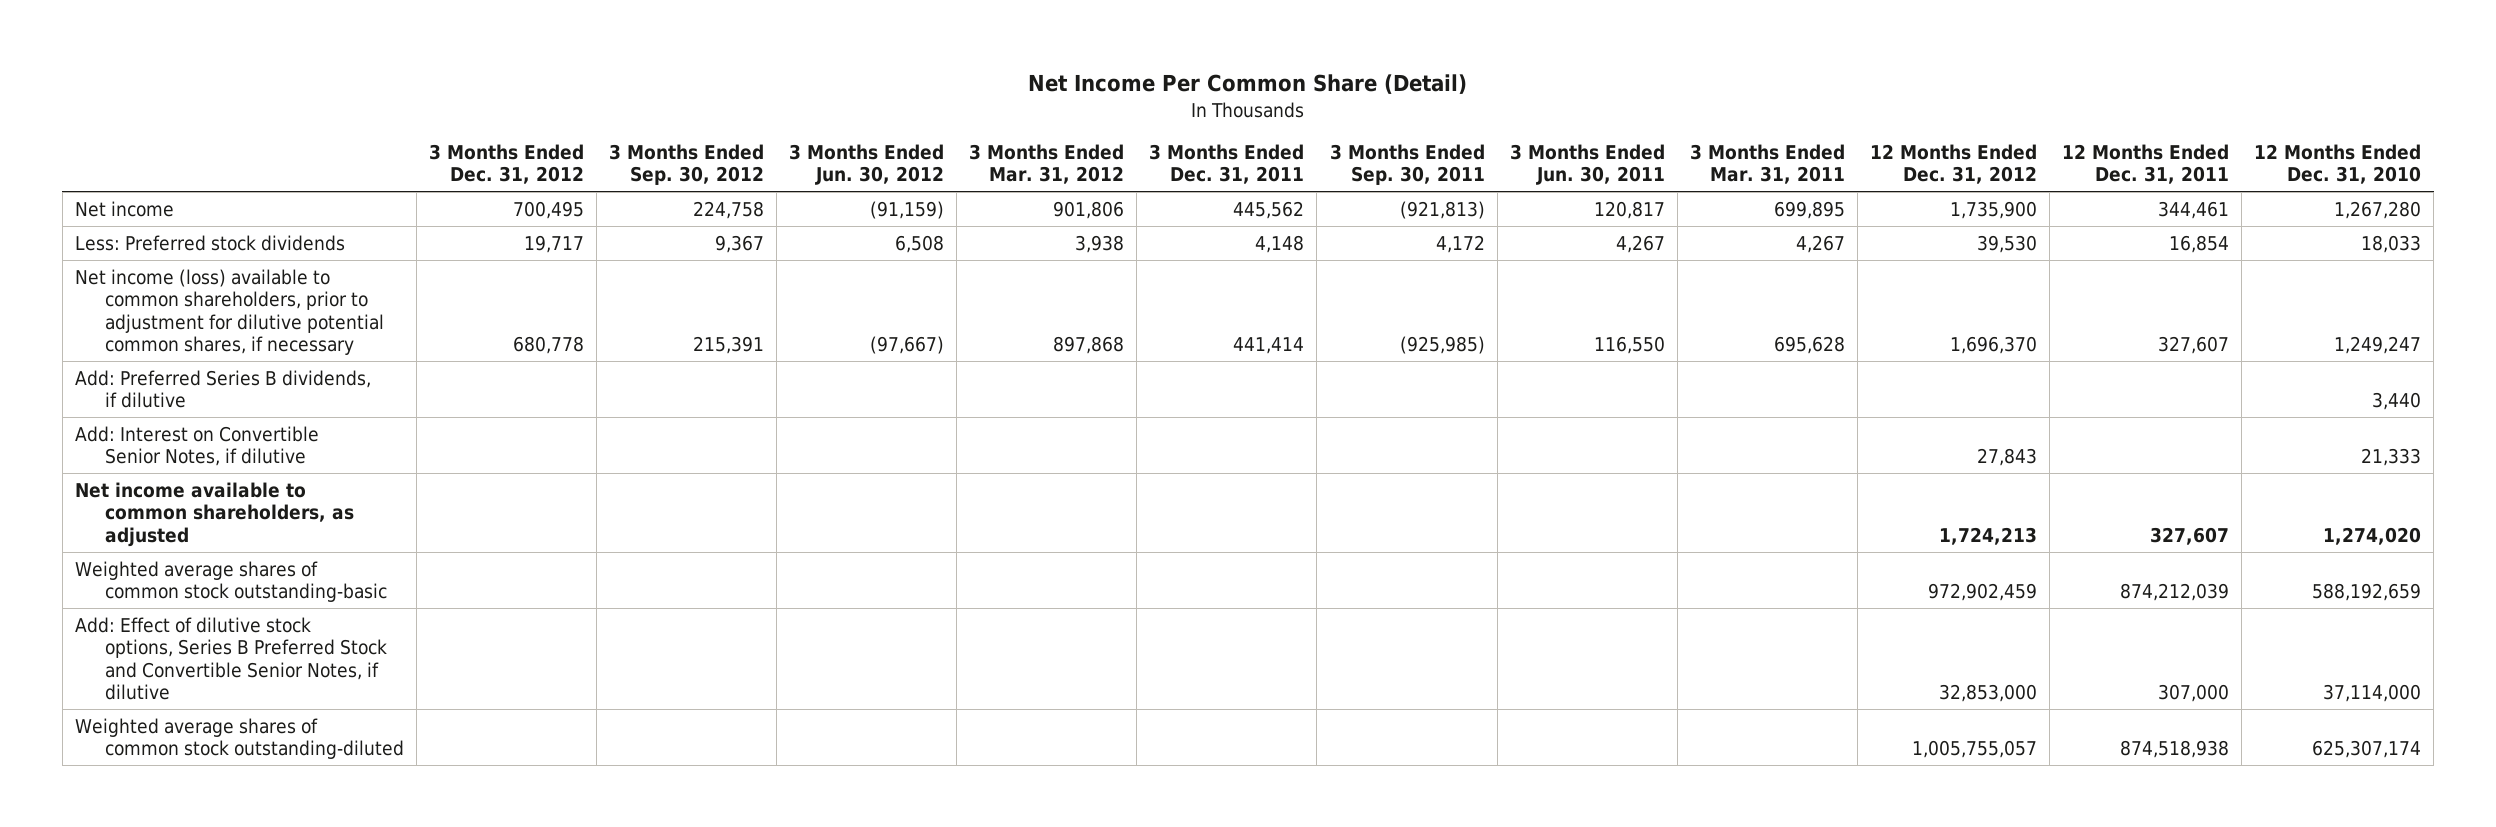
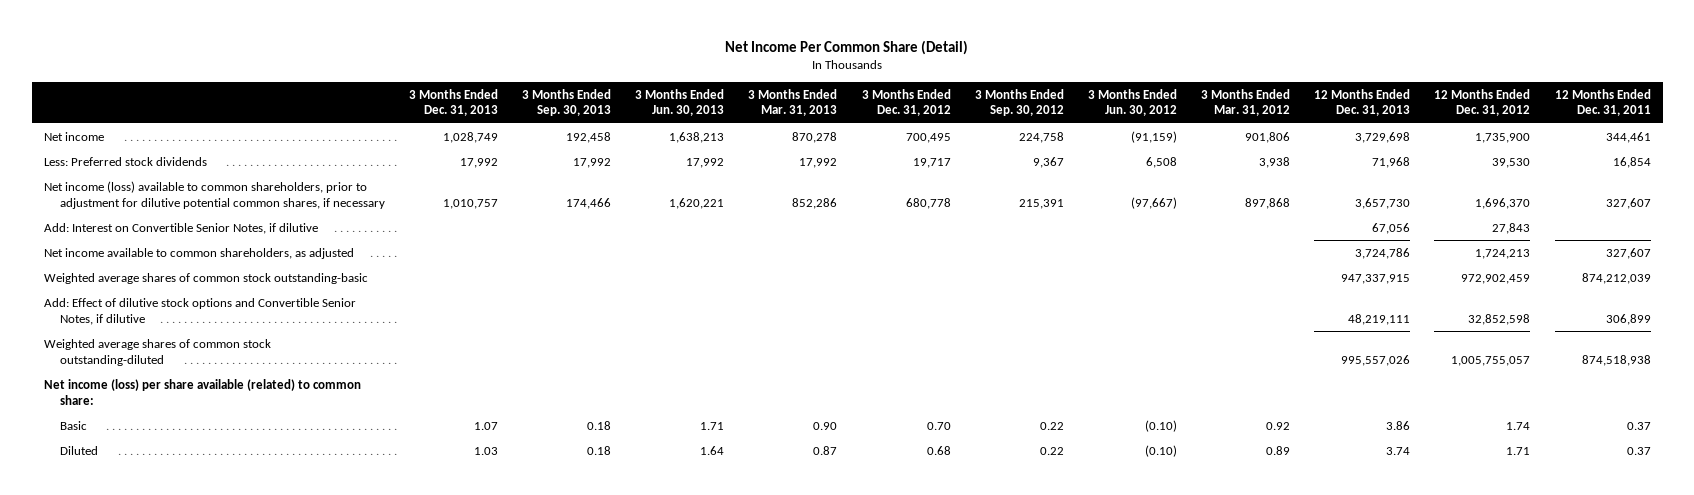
[1149,143,1305,185] 3 Months Ended Dec. 31, 2011 -> none
[1329,143,1485,186] 3 Months Ended Sep. 30, 2011 -> none
[1509,143,1665,186] 3 Months Ended Jun. 30, 2011 -> none
[1689,143,1845,185] 3 Months Ended Mar. 31, 2011 -> none
[2254,143,2422,185] 12 Months Ended Dec. 31, 2010 -> none
none -> [408,88,498,117] 3 Months Ended Dec. 31, 2013
none -> [522,88,612,117] 3 Months Ended Sep. 30, 2013
none -> [635,88,725,117] 3 Months Ended Jun. 30, 2013
none -> [748,88,838,117] 3 Months Ended Mar. 31, 2013
none -> [1314,88,1411,117] 12 Months Ended Dec. 31, 2013
[74,369,371,409] Add: Preferred Series B dividends, if dilutive -> none
[74,616,387,701] Add: Effect of dilutive stock options, Series B Preferred Stock and Convertible Senior Notes, if dilutive -> [43,297,356,325] Add: Effect of dilutive stock options and Convertible Senior Notes, if dilutive
[1938,684,2037,703] 32,853,000 -> [1468,313,1531,325] 32,852,598
[2158,684,2230,703] 307,000 -> [1605,313,1651,325] 306,899
none -> [43,378,361,405] Net income (loss) per share available (related) to common share:
none -> [59,420,87,430] Basic
none -> [59,445,98,455] Diluted

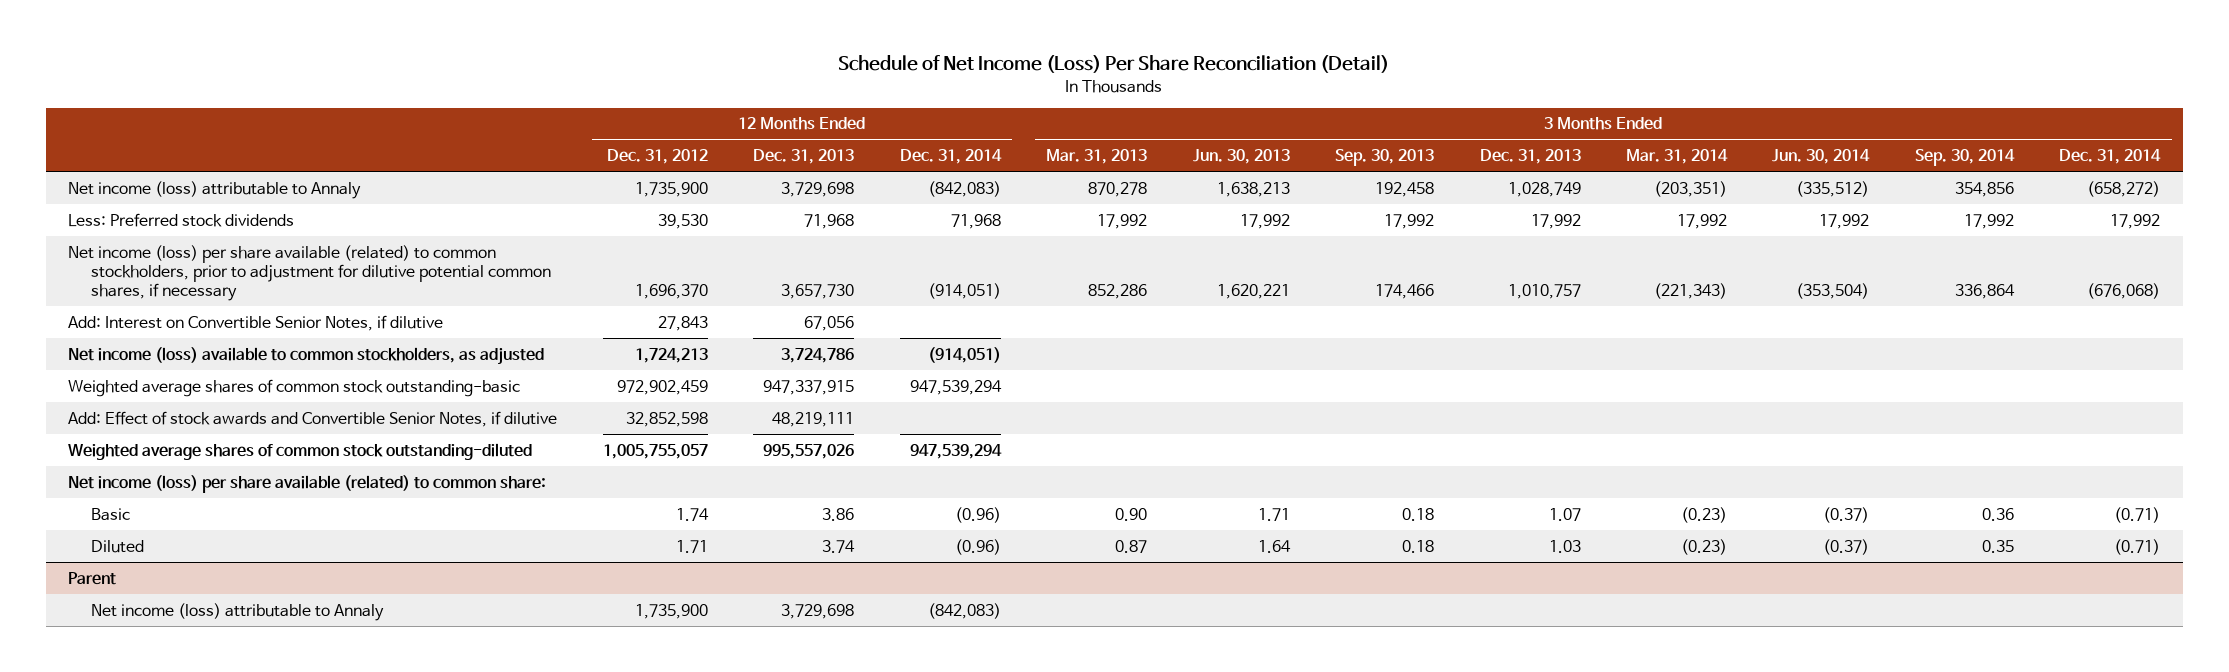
[725,39,969,55] Net Income Per Common Share (Detail) -> [838,55,1390,74] Schedule of Net Income (Loss) Per Share Reconciliation (Detail)
[861,88,951,117] 3 Months Ended Dec. 31, 2012 -> none
[974,88,1064,117] 3 Months Ended Sep. 30, 2012 -> none
[1087,88,1177,117] 3 Months Ended Jun. 30, 2012 -> none
[1201,88,1291,117] 3 Months Ended Mar. 31, 2012 -> none
[1554,88,1651,117] 12 Months Ended Dec. 31, 2011 -> none
none -> [899,148,1002,164] Dec. 31, 2014
none -> [1626,148,1729,164] Mar. 31, 2014
none -> [1772,148,1871,164] Jun. 30, 2014
none -> [1914,148,2015,166] Sep. 30, 2014
none -> [2059,148,2162,164] Dec. 31, 2014
[43,131,104,141] Net income -> [68,180,362,199] Net income (loss) attributable to Annaly
[43,180,385,209] Net income (loss) available to common shareholders, prior to adjustment for dilutive potential common shares, if necessary -> [68,244,551,301] Net income (loss) per share available (related) to common stockholders, prior to adjustment for dilutive potential common shares, if necessary
[43,247,354,259] Net income available to common shareholders, as adjusted -> [68,346,545,365] Net income (loss) available to common stockholders, as adjusted
[43,297,356,325] Add: Effect of dilutive stock options and Convertible Senior Notes, if dilutive -> [68,410,558,427] Add: Effect of stock awards and Convertible Senior Notes, if dilutive
none -> [68,571,117,585] Parent
none -> [90,602,384,621] Net income (loss) attributable to Annaly

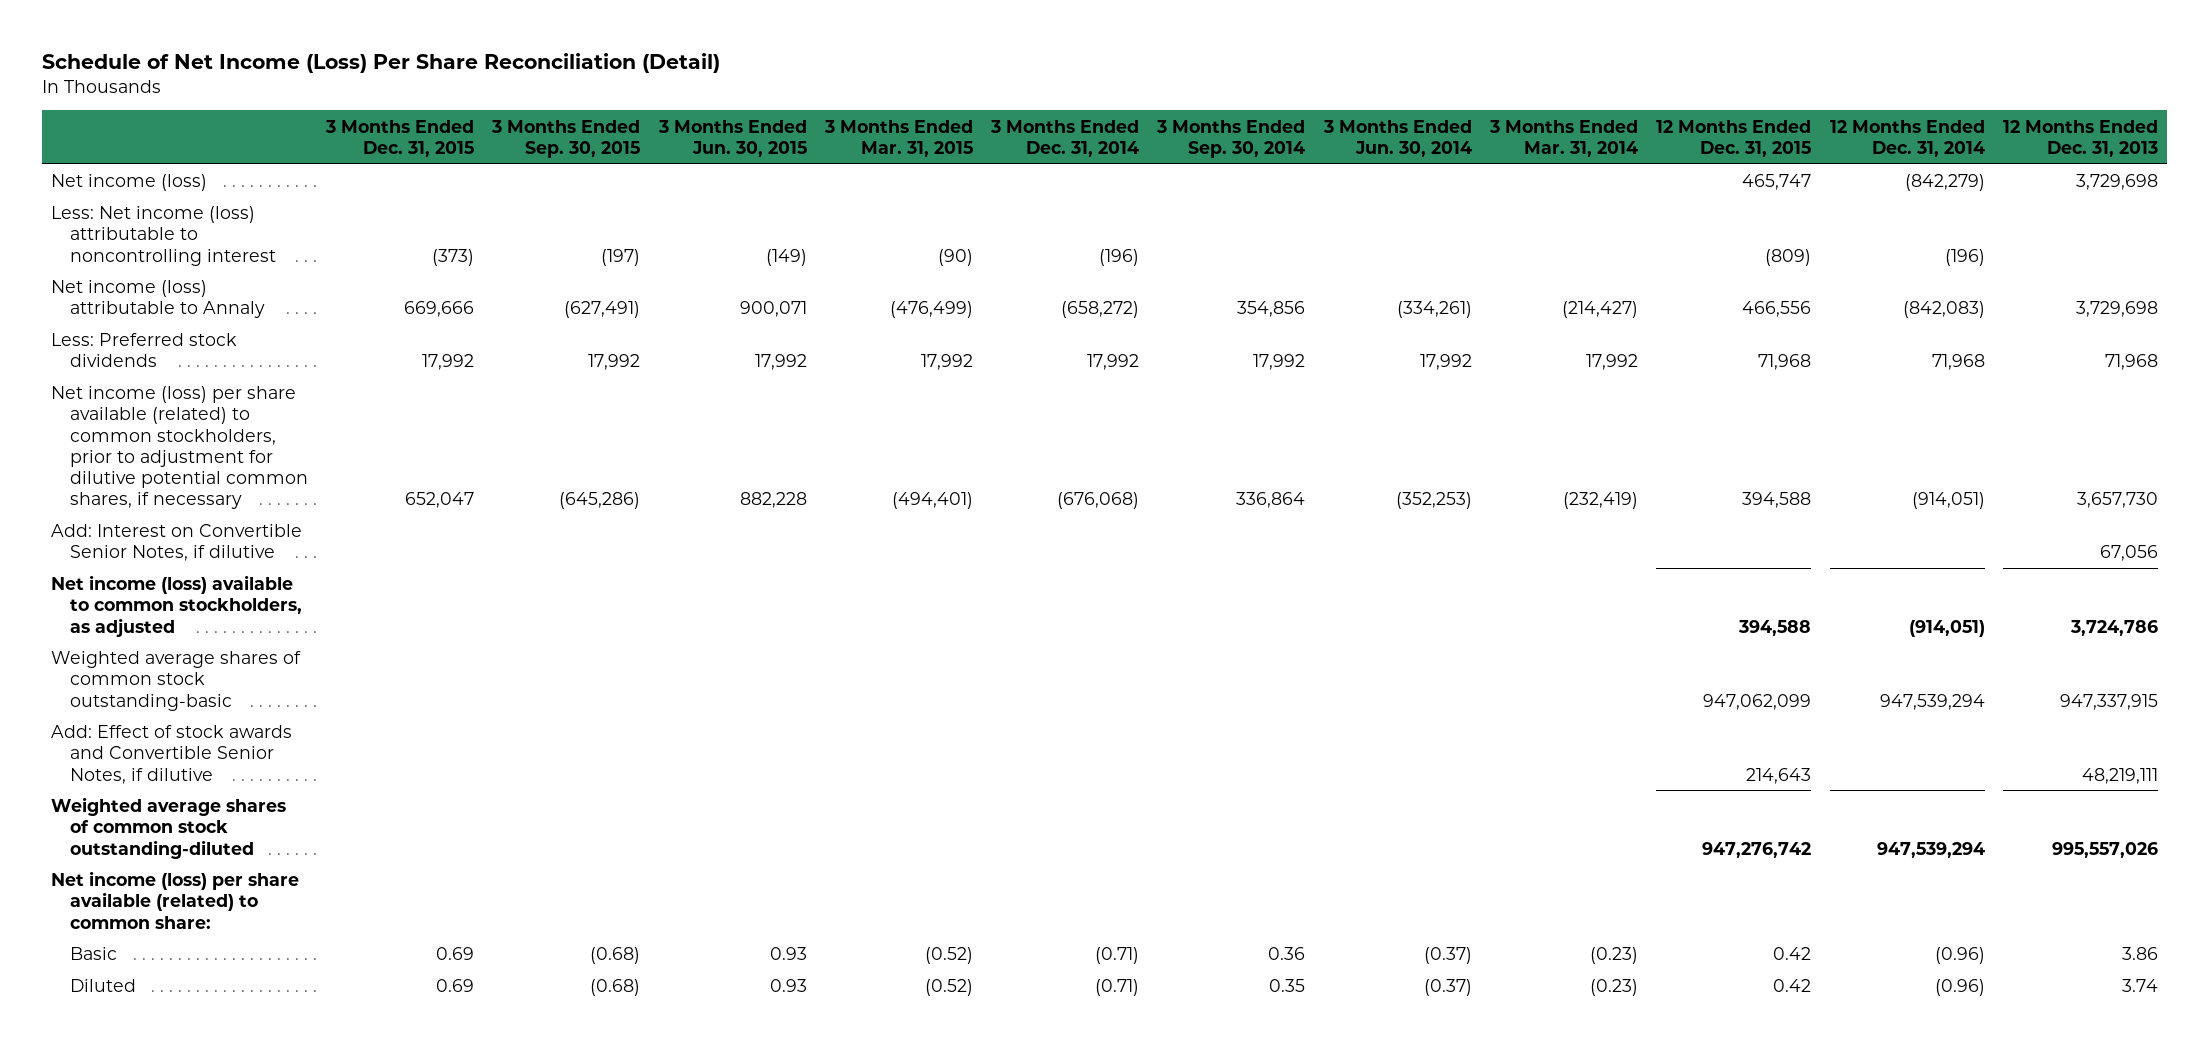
[606,148,708,164] Dec. 31, 2012 -> none
[1046,148,1148,164] Mar. 31, 2013 -> none
[1192,148,1290,164] Jun. 30, 2013 -> none
[1335,148,1435,166] Sep. 30, 2013 -> none
[1479,148,1581,164] Dec. 31, 2013 -> none
none -> [325,119,475,157] 3 Months Ended Dec. 31, 2015
none -> [491,119,641,158] 3 Months Ended Sep. 30, 2015
none -> [657,119,807,157] 3 Months Ended Jun. 30, 2015
none -> [823,119,973,157] 3 Months Ended Mar. 31, 2015
none -> [1656,119,1812,157] 12 Months Ended Dec. 31, 2015
none -> [50,174,207,192] Net income (loss)
none -> [50,206,276,266] Less: Net income (loss) attributable to noncontrolling interest
[1654,180,1728,197] (203,351) -> [1562,301,1639,319] (214,427)
[1796,180,1870,197] (335,512) -> [1396,301,1472,319] (334,261)
[1654,282,1728,299] (221,343) -> [1563,492,1639,510] (232,419)
[1796,282,1870,299] (353,504) -> [1395,492,1472,510] (352,253)
[68,571,117,585] Parent -> none
[90,602,384,621] Net income (loss) attributable to Annaly -> none

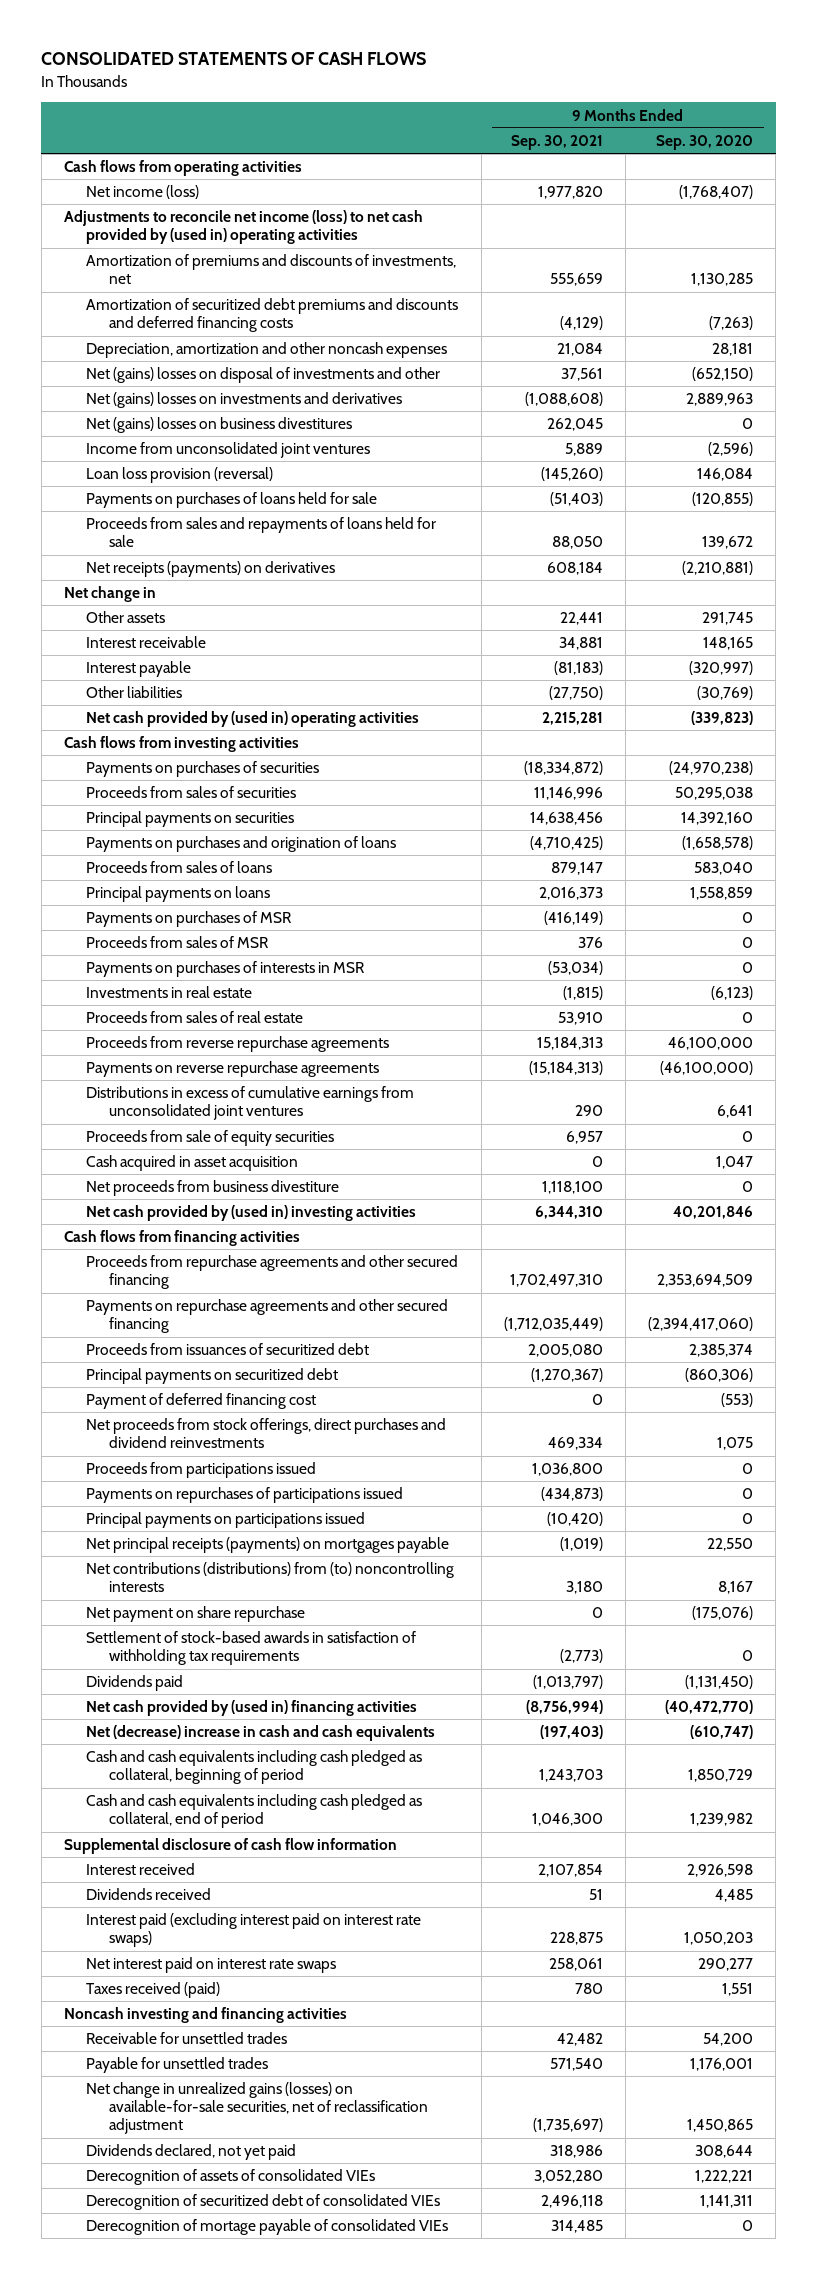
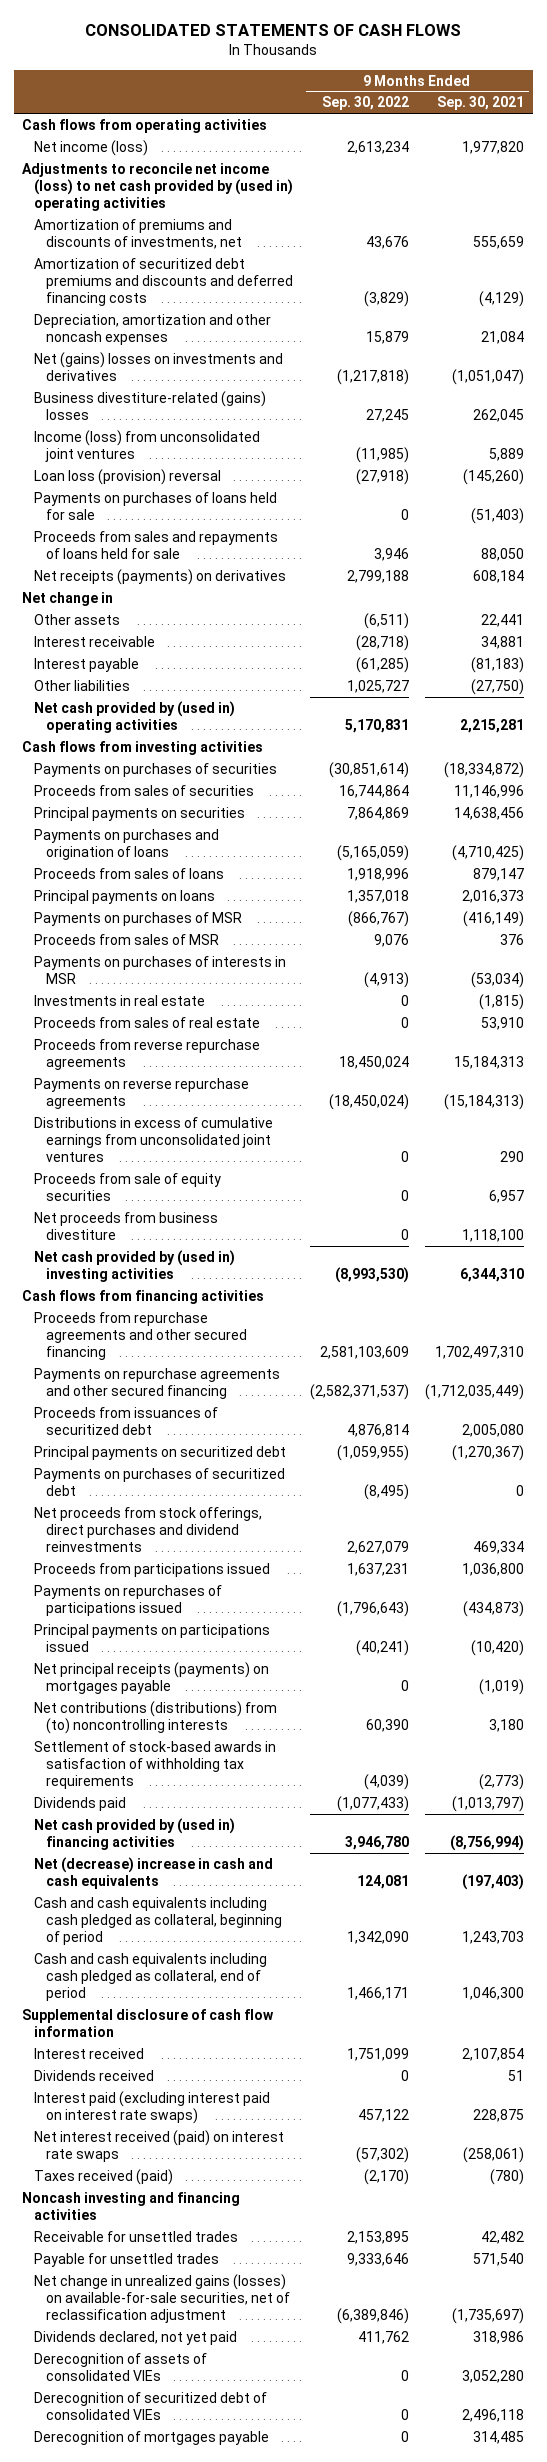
[655,134,753,150] Sep. 30, 2020 -> none
none -> [321,96,409,111] Sep. 30, 2022
[86,367,441,384] Net (gains) losses on disposal of investments and other -> none
[524,392,603,407] (1,088,608) -> [452,369,525,386] (1,051,047)
[86,417,353,434] Net (gains) losses on business divestitures -> [34,390,267,421] Business divestiture-related (gains) losses
[86,442,371,459] Income from unconsolidated joint ventures -> [34,429,261,463] Income (loss) from unconsolidated joint ventures
[86,467,274,484] Loan loss provision (reversal) -> [34,468,222,485] Loan loss (provision) reversal
[86,1155,299,1172] Cash acquired in asset acquisition -> none
[86,1393,317,1410] Payment of deferred financing cost -> none
none -> [34,1467,286,1497] Payments on purchases of securitized debt
[86,1606,306,1623] Net payment on share repurchase -> none
[86,1957,337,1974] Net interest paid on interest rate swaps -> [34,2129,285,2163] Net interest received (paid) on interest rate swaps
[548,1958,603,1972] 258,061 -> [463,2147,525,2164] (258,061)
[574,1983,603,1995] 780 -> [490,2168,525,2185] (780)
[86,2219,449,2236] Derecognition of mortage payable of consolidated VIEs -> [34,2430,270,2445] Derecognition of mortgages payable

